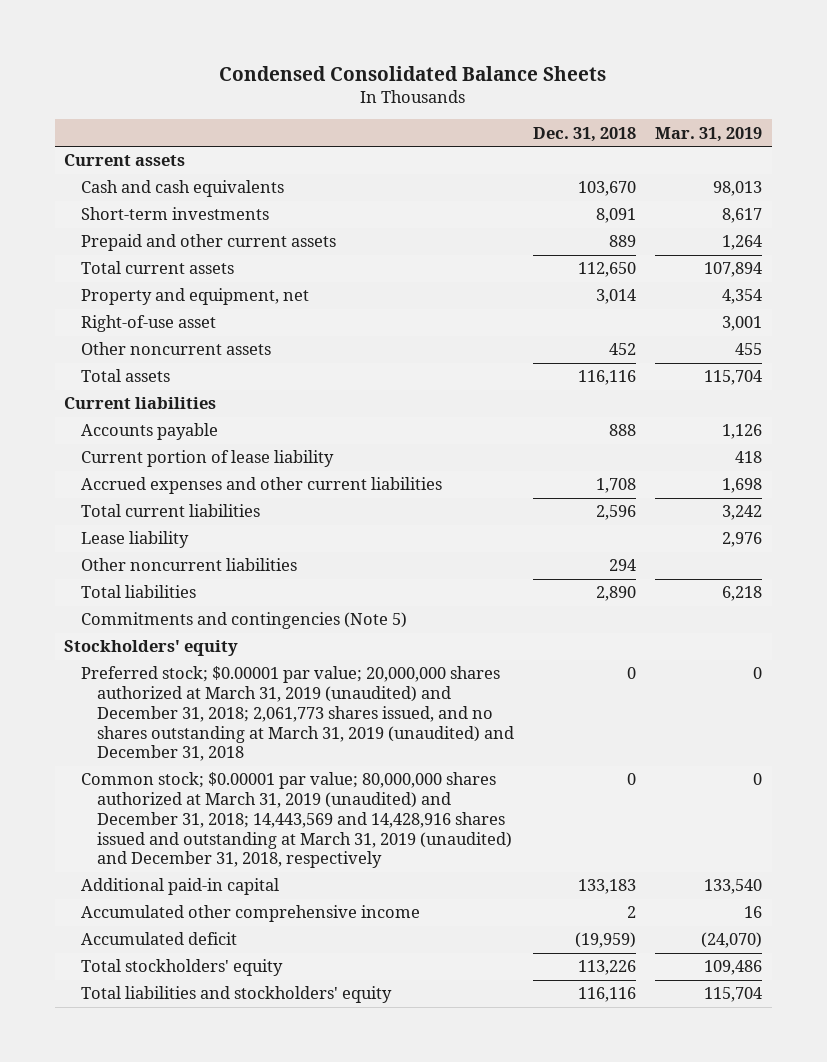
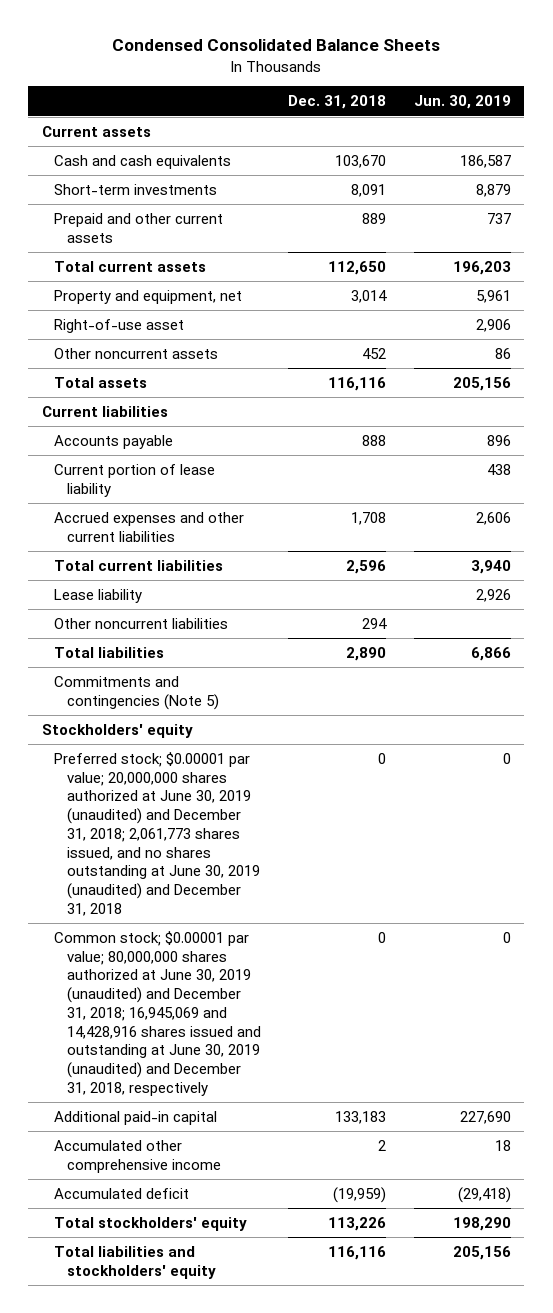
[655,126,763,142] Mar. 31, 2019 -> none
none -> [413,95,511,110] Jun. 30, 2019
[80,666,515,762] Preferred stock; $0.00001 par value; 20,000,000 shares authorized at March 31, 2019 (unaudited) and December 31, 2018; 2,061,773 shares issued, and no shares outstanding at March 31, 2019 (unaudited) and December 31, 2018 -> [54,751,260,916] Preferred stock; $0.00001 par value; 20,000,000 shares authorized at June 30, 2019 (unaudited) and December 31, 2018; 2,061,773 shares issued, and no shares outstanding at June 30, 2019 (unaudited) and December 31, 2018
[80,772,513,869] Common stock; $0.00001 par value; 80,000,000 shares authorized at March 31, 2019 (unaudited) and December 31, 2018; 14,443,569 and 14,428,916 shares issued and outstanding at March 31, 2019 (unaudited) and December 31, 2018, respectively -> [54,930,261,1096] Common stock; $0.00001 par value; 80,000,000 shares authorized at June 30, 2019 (unaudited) and December 31, 2018; 16,945,069 and 14,428,916 shares issued and outstanding at June 30, 2019 (unaudited) and December 31, 2018, respectively

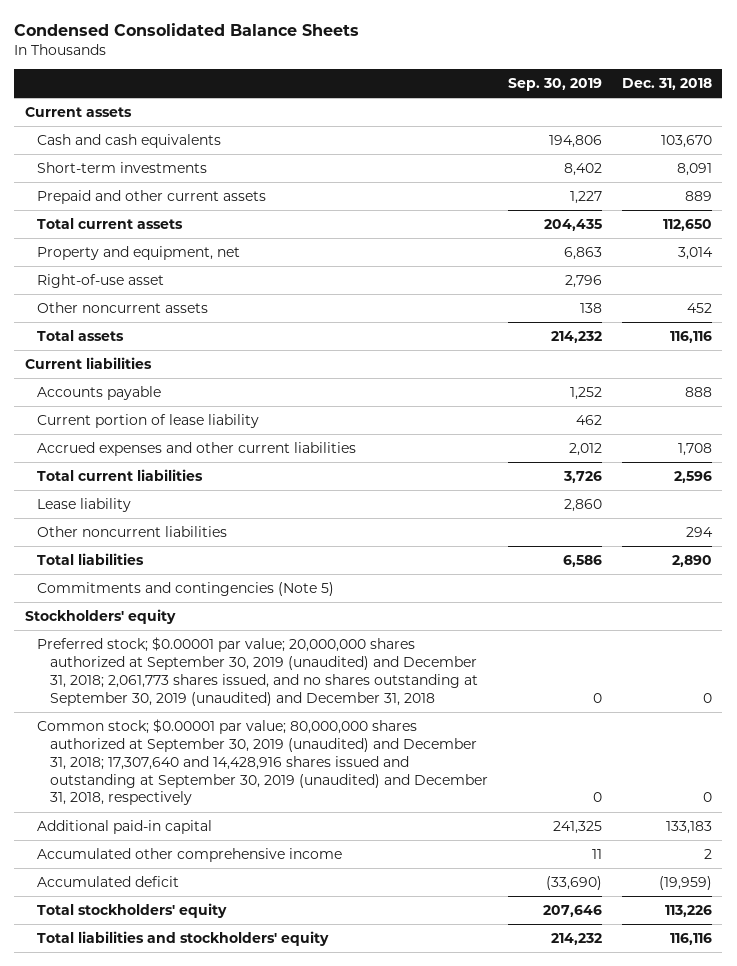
[413,95,511,110] Jun. 30, 2019 -> none
none -> [507,77,602,91] Sep. 30, 2019
[54,751,260,916] Preferred stock; $0.00001 par value; 20,000,000 shares authorized at June 30, 2019 (unaudited) and December 31, 2018; 2,061,773 shares issued, and no shares outstanding at June 30, 2019 (unaudited) and December 31, 2018 -> [37,637,478,706] Preferred stock; $0.00001 par value; 20,000,000 shares authorized at September 30, 2019 (unaudited) and December 31, 2018; 2,061,773 shares issued, and no shares outstanding at September 30, 2019 (unaudited) and December 31, 2018
[54,930,261,1096] Common stock; $0.00001 par value; 80,000,000 shares authorized at June 30, 2019 (unaudited) and December 31, 2018; 16,945,069 and 14,428,916 shares issued and outstanding at June 30, 2019 (unaudited) and December 31, 2018, respectively -> [37,719,488,806] Common stock; $0.00001 par value; 80,000,000 shares authorized at September 30, 2019 (unaudited) and December 31, 2018; 17,307,640 and 14,428,916 shares issued and outstanding at September 30, 2019 (unaudited) and December 31, 2018, respectively

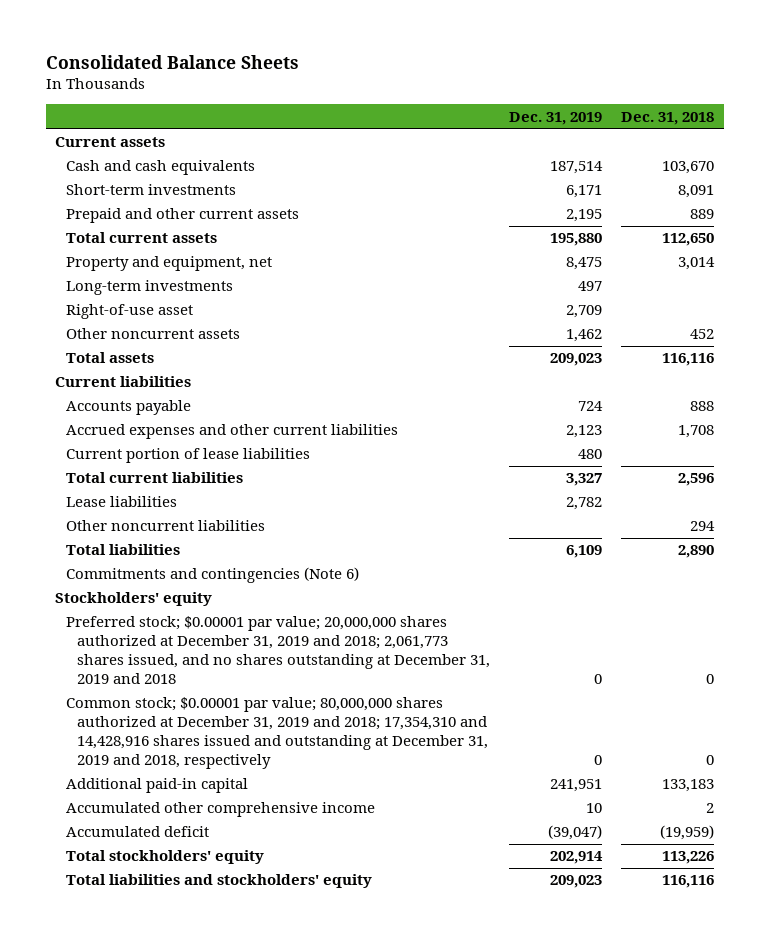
[14,23,360,37] Condensed Consolidated Balance Sheets -> [45,55,299,70] Consolidated Balance Sheets
[507,77,602,91] Sep. 30, 2019 -> none
none -> [508,111,602,125] Dec. 31, 2019
none -> [66,280,234,296] Long-term investments
[37,414,260,429] Current portion of lease liability -> none
none -> [66,448,311,464] Current portion of lease liabilities
[37,498,132,513] Lease liability -> [66,496,178,508] Lease liabilities
[37,582,335,597] Commitments and contingencies (Note 5) -> [66,567,360,584] Commitments and contingencies (Note 6)
[37,637,478,706] Preferred stock; $0.00001 par value; 20,000,000 shares authorized at September 30, 2019 (unaudited) and December 31, 2018; 2,061,773 shares issued, and no shares outstanding at September 30, 2019 (unaudited) and December 31, 2018 -> [66,616,490,685] Preferred stock; $0.00001 par value; 20,000,000 shares authorized at December 31, 2019 and 2018; 2,061,773 shares issued, and no shares outstanding at December 31, 2019 and 2018
[37,719,488,806] Common stock; $0.00001 par value; 80,000,000 shares authorized at September 30, 2019 (unaudited) and December 31, 2018; 17,307,640 and 14,428,916 shares issued and outstanding at September 30, 2019 (unaudited) and December 31, 2018, respectively -> [66,697,488,770] Common stock; $0.00001 par value; 80,000,000 shares authorized at December 31, 2019 and 2018; 17,354,310 and 14,428,916 shares issued and outstanding at December 31, 2019 and 2018, respectively

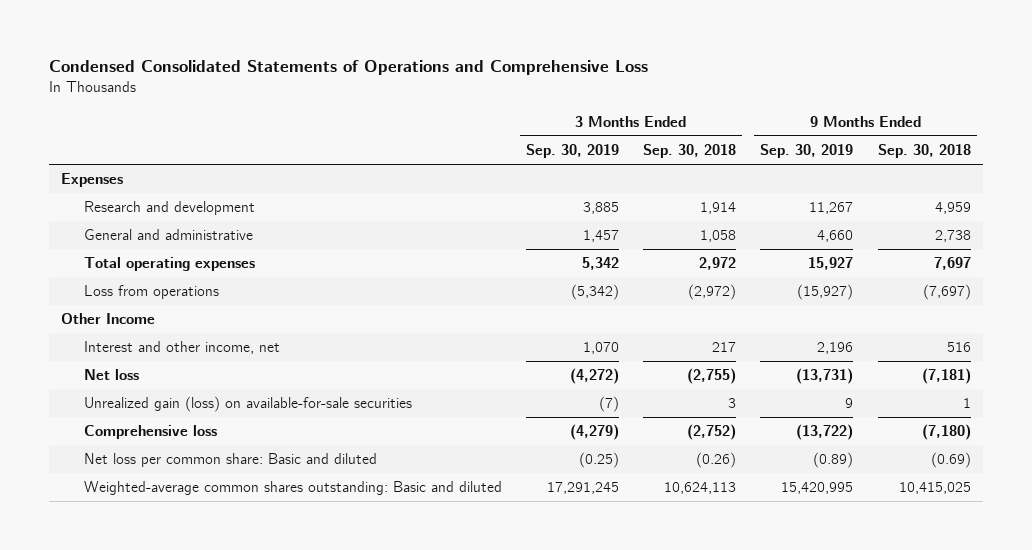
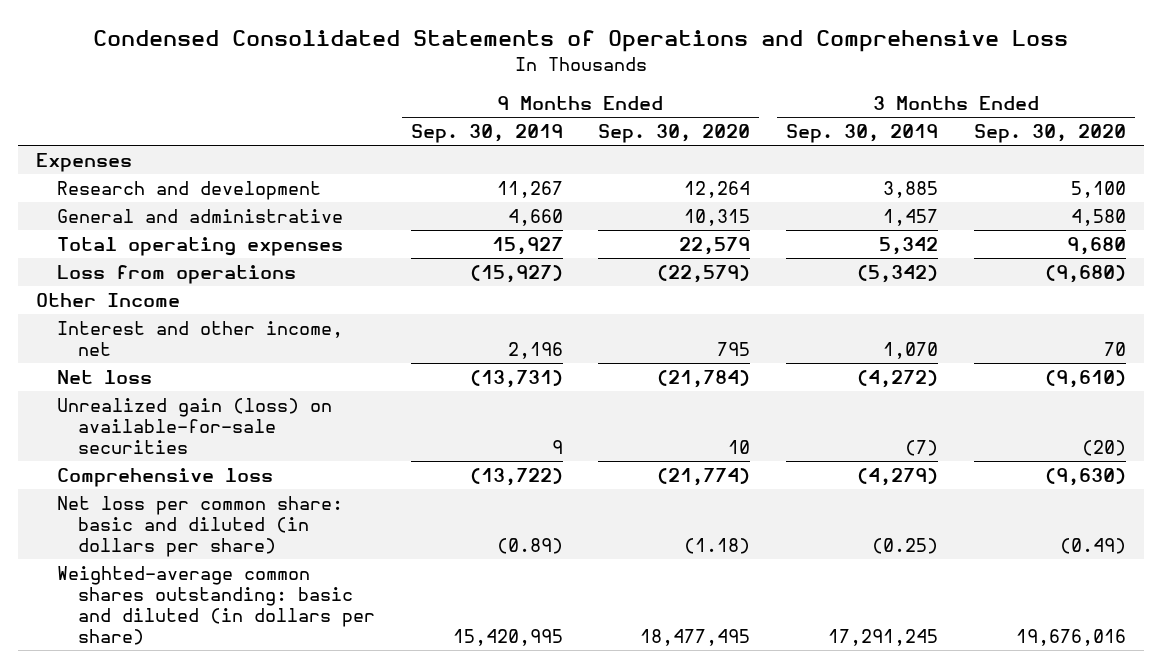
[643,144,737,159] Sep. 30, 2018 -> none
[877,144,971,159] Sep. 30, 2018 -> none
none -> [598,124,751,144] Sep. 30, 2020
none -> [973,124,1126,144] Sep. 30, 2020
[84,453,378,468] Net loss per common share: Basic and diluted -> [56,496,343,558] Net loss per common share: basic and diluted (in dollars per share)
[84,481,503,496] Weighted-average common shares outstanding: Basic and diluted -> [56,566,375,646] Weighted-average common shares outstanding: basic and diluted (in dollars per share)

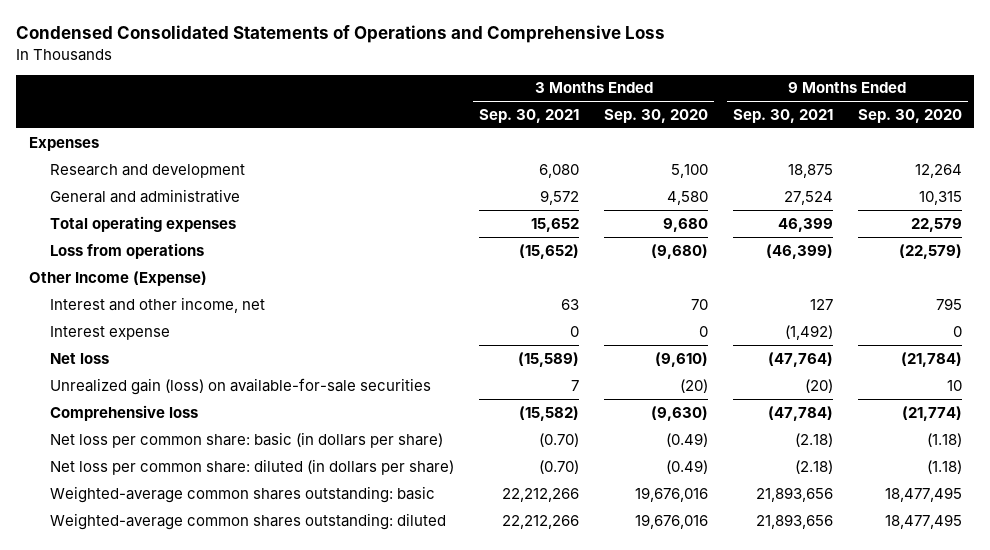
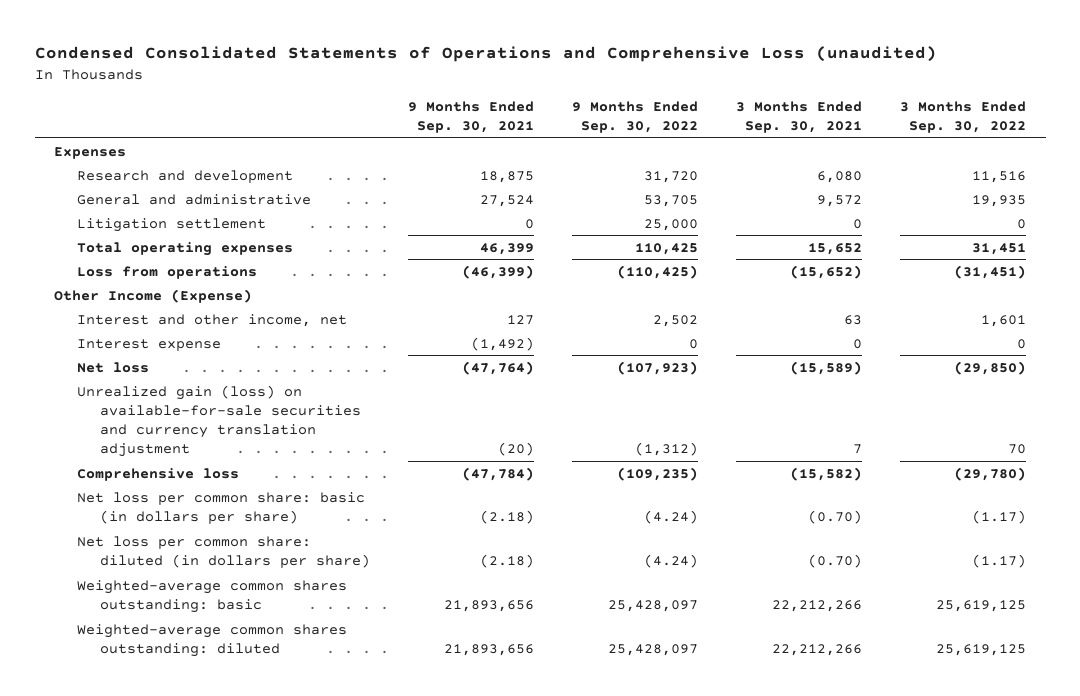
[16,25,666,44] Condensed Consolidated Statements of Operations and Comprehensive Loss -> [34,46,937,63] Condensed Consolidated Statements of Operations and Comprehensive Loss (unaudited)
[603,108,708,123] Sep. 30, 2020 -> none
[857,108,962,123] Sep. 30, 2020 -> none
none -> [572,100,699,133] 9 Months Ended Sep. 30, 2022
none -> [900,100,1027,133] 3 Months Ended Sep. 30, 2022
none -> [77,217,267,232] Litigation settlement
[50,377,432,395] Unrealized gain (loss) on available-for-sale securities -> [77,384,362,458] Unrealized gain (loss) on available-for-sale securities and currency translation adjustment

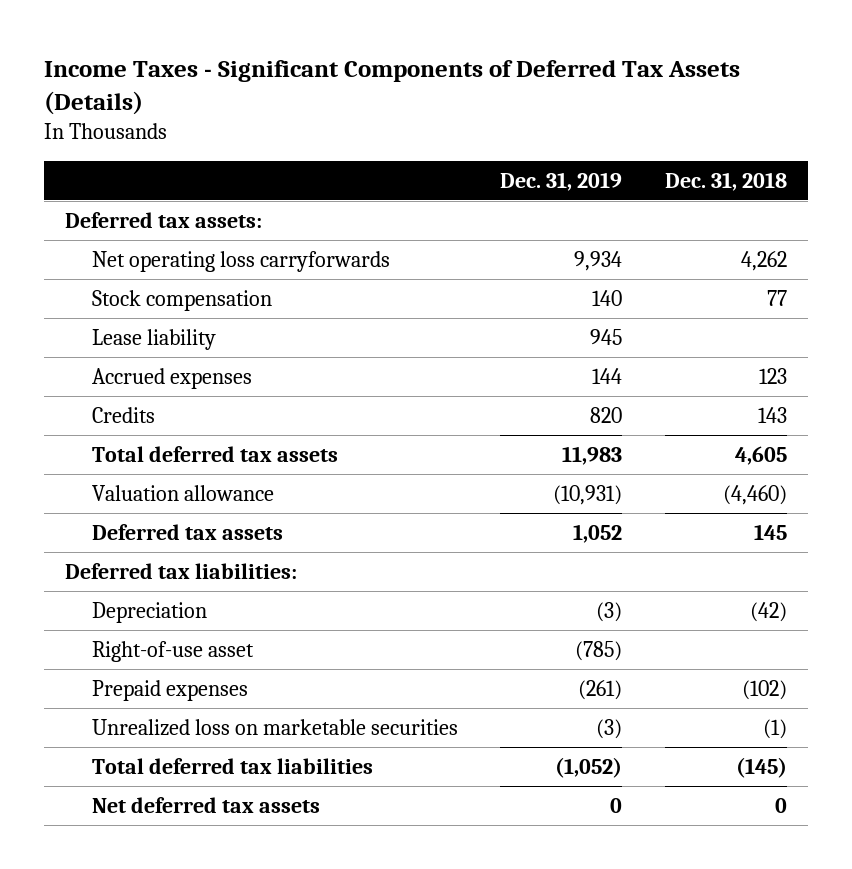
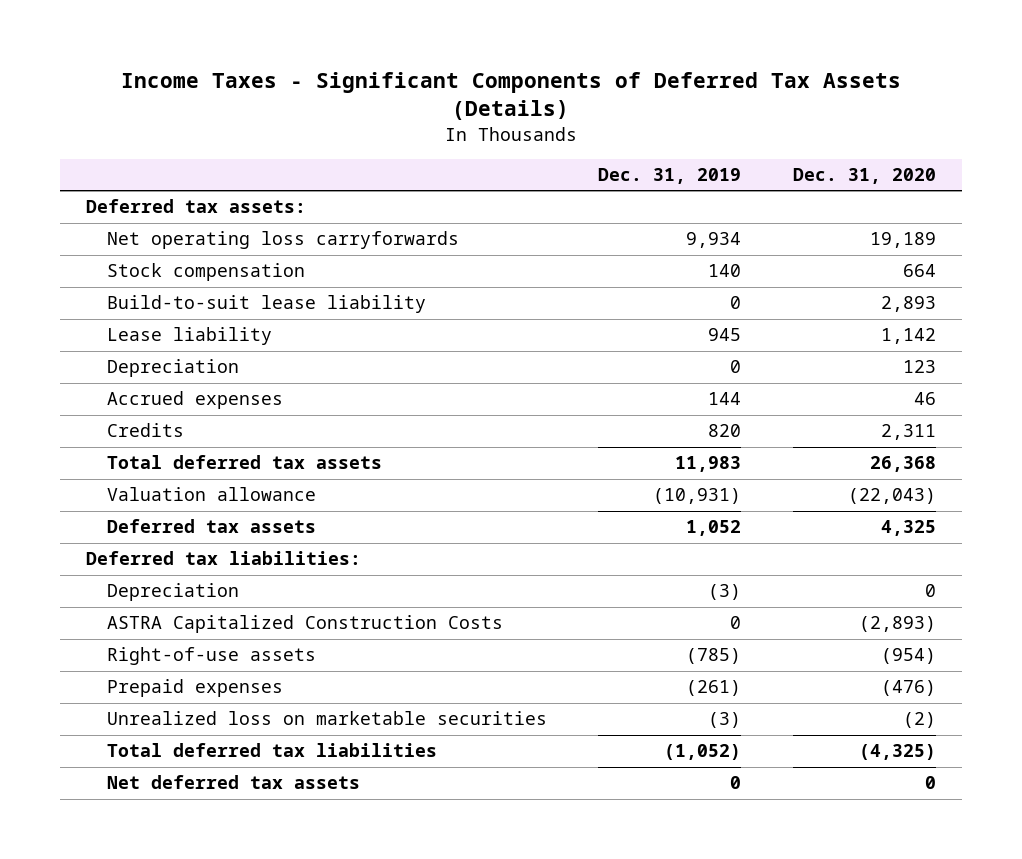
[664,171,787,191] Dec. 31, 2018 -> none
none -> [793,168,937,185] Dec. 31, 2020
none -> [106,295,426,314] Build-to-suit lease liability
none -> [106,359,239,378] Depreciation
none -> [106,615,503,634] ASTRA Capitalized Construction Costs
[91,640,254,662] Right-of-use asset -> [106,647,316,666] Right-of-use assets

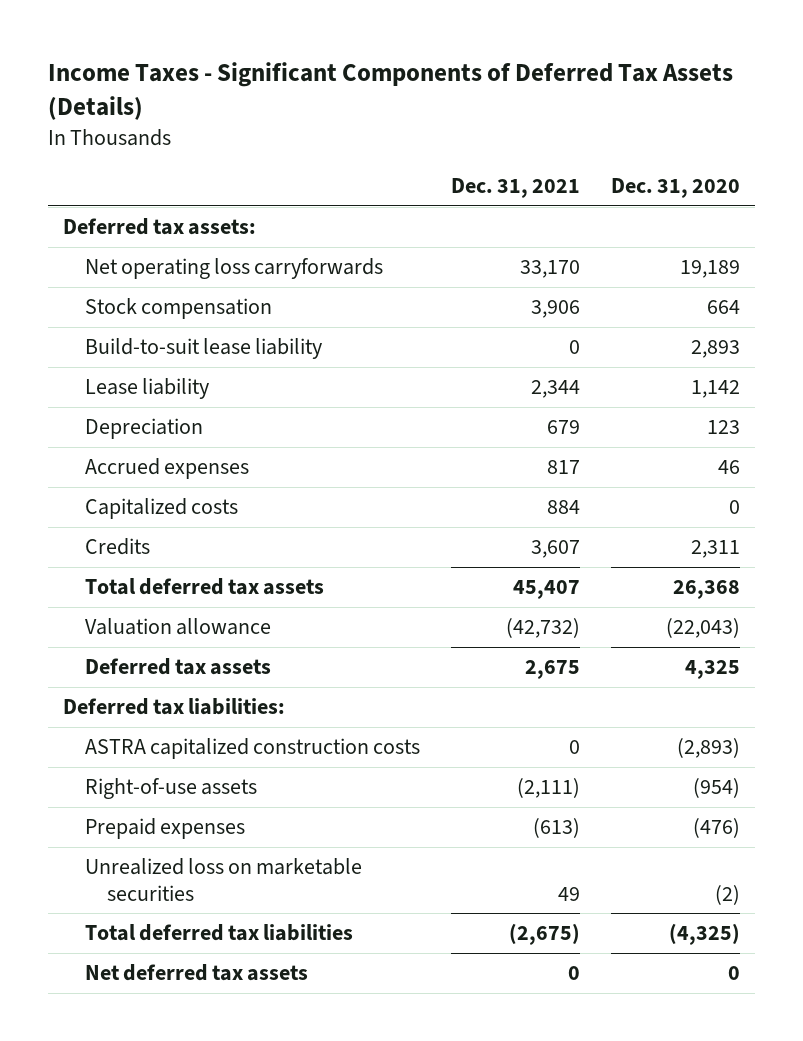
[598,168,742,185] Dec. 31, 2019 -> none
none -> [450,178,580,199] Dec. 31, 2021
none -> [85,497,239,519] Capitalized costs
[106,583,239,602] Depreciation -> none
[106,615,503,634] ASTRA Capitalized Construction Costs -> [85,737,421,759] ASTRA capitalized construction costs

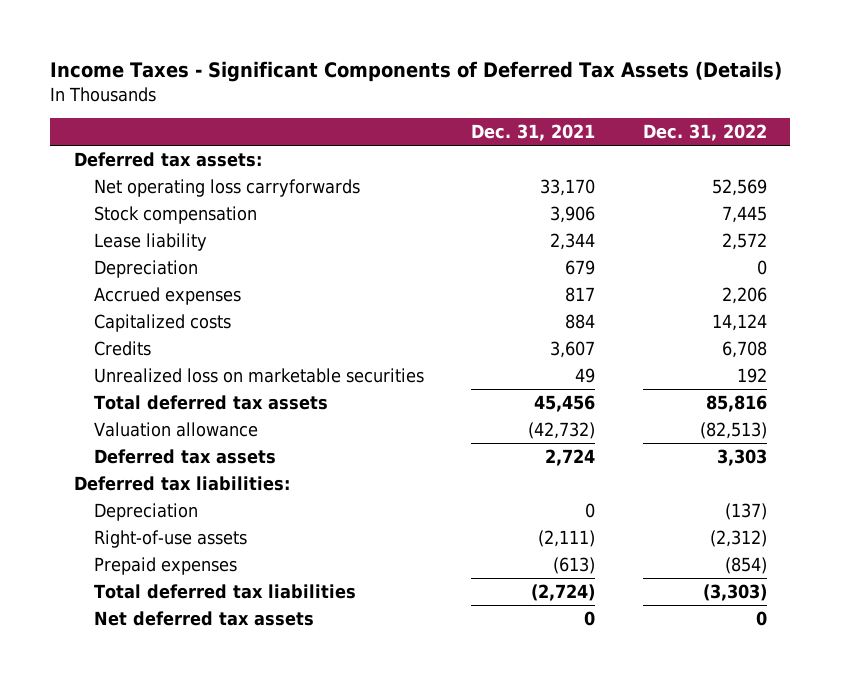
[610,178,740,199] Dec. 31, 2020 -> none
none -> [642,124,767,142] Dec. 31, 2022
[85,337,323,359] Build-to-suit lease liability -> none
[85,857,363,901] Unrealized loss on marketable securities -> [94,367,425,383] Unrealized loss on marketable securities
[512,579,580,599] 45,407 -> [534,394,596,412] 45,456
[524,659,580,679] 2,675 -> [545,448,596,466] 2,724
[85,737,421,759] ASTRA capitalized construction costs -> none
none -> [94,502,199,521] Depreciation
[508,922,580,945] (2,675) -> [531,583,596,601] (2,724)

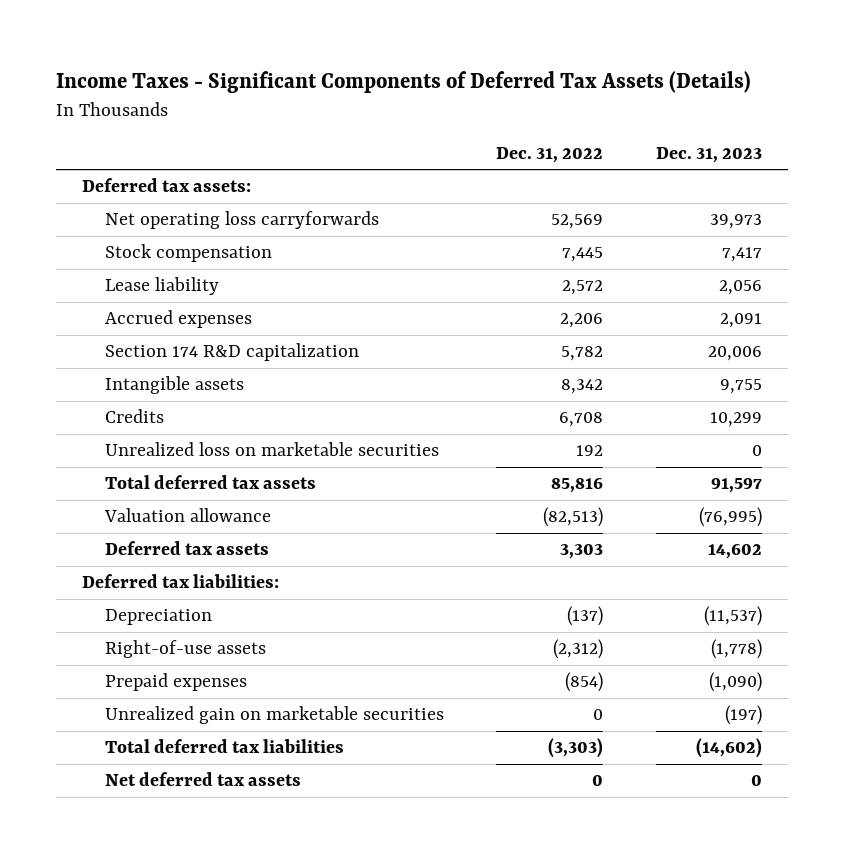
[471,124,596,142] Dec. 31, 2021 -> none
none -> [655,146,762,163] Dec. 31, 2023
[94,259,199,278] Depreciation -> none
[94,313,232,332] Capitalized costs -> none
none -> [105,343,360,362] Section 174 R&D capitalization
none -> [105,376,245,395] Intangible assets
none -> [105,706,445,725] Unrealized gain on marketable securities

